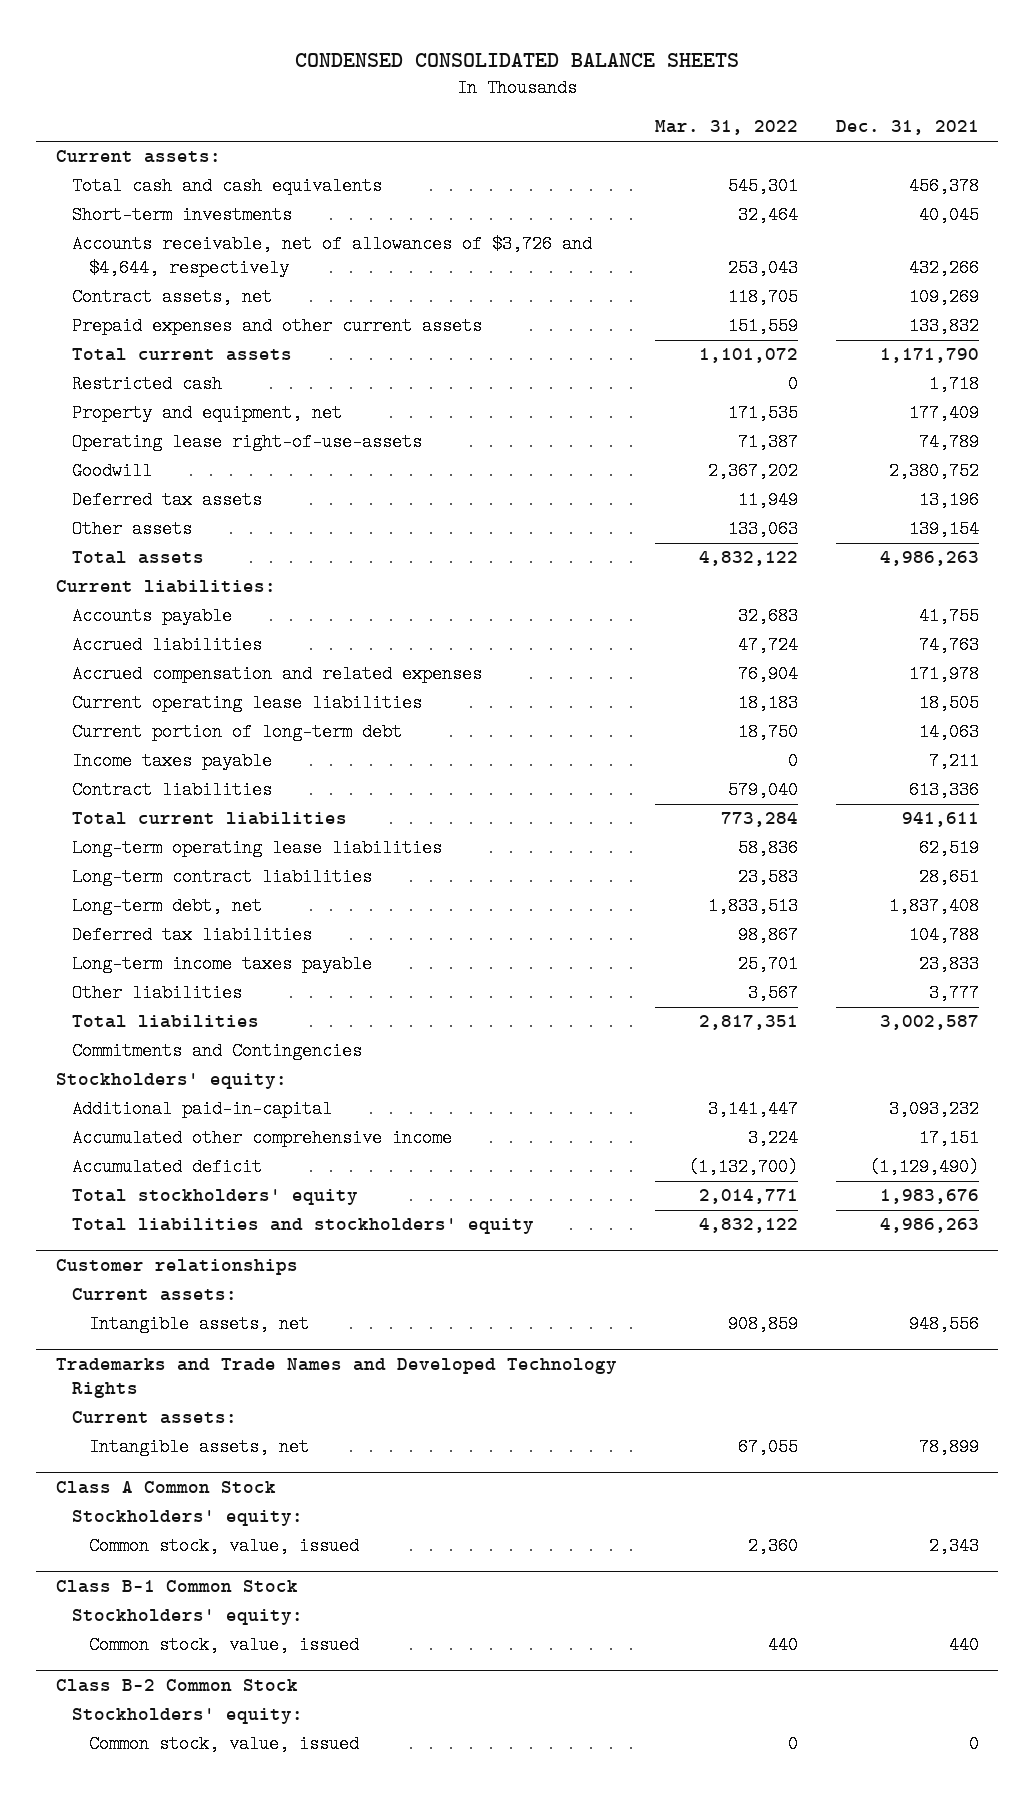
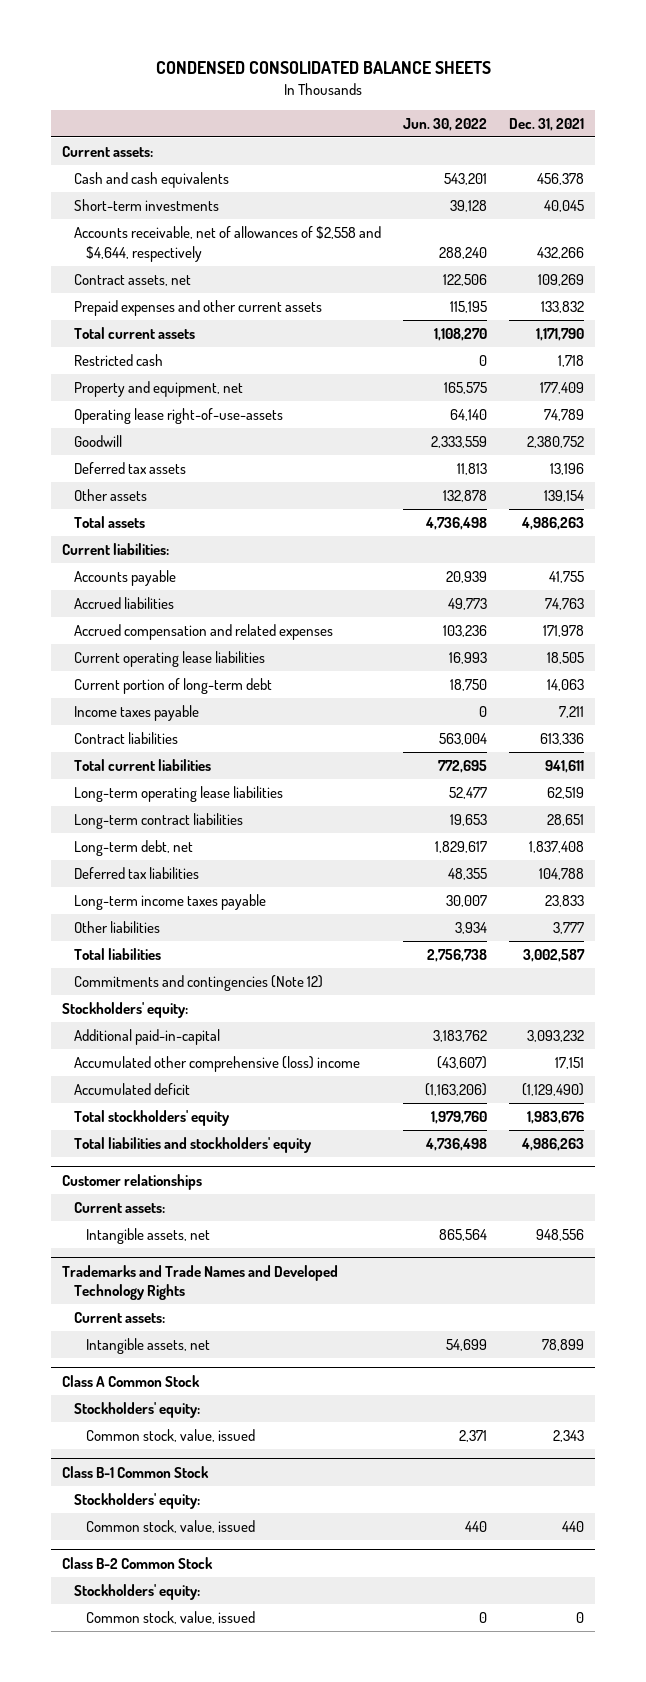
[654,120,798,136] Mar. 31, 2022 -> none
none -> [403,118,488,132] Jun. 30, 2022
[72,177,383,196] Total cash and cash equivalents -> [74,172,230,189] Cash and cash equivalents
[72,235,593,278] Accounts receivable, net of allowances of $3,726 and $4,644, respectively -> [74,226,382,262] Accounts receivable, net of allowances of $2,558 and $4,644, respectively
[72,1042,363,1061] Commitments and Contingencies -> [74,975,324,992] Commitments and contingencies (Note 12)
[72,1129,453,1148] Accumulated other comprehensive income -> [74,1056,361,1073] Accumulated other comprehensive (loss) income

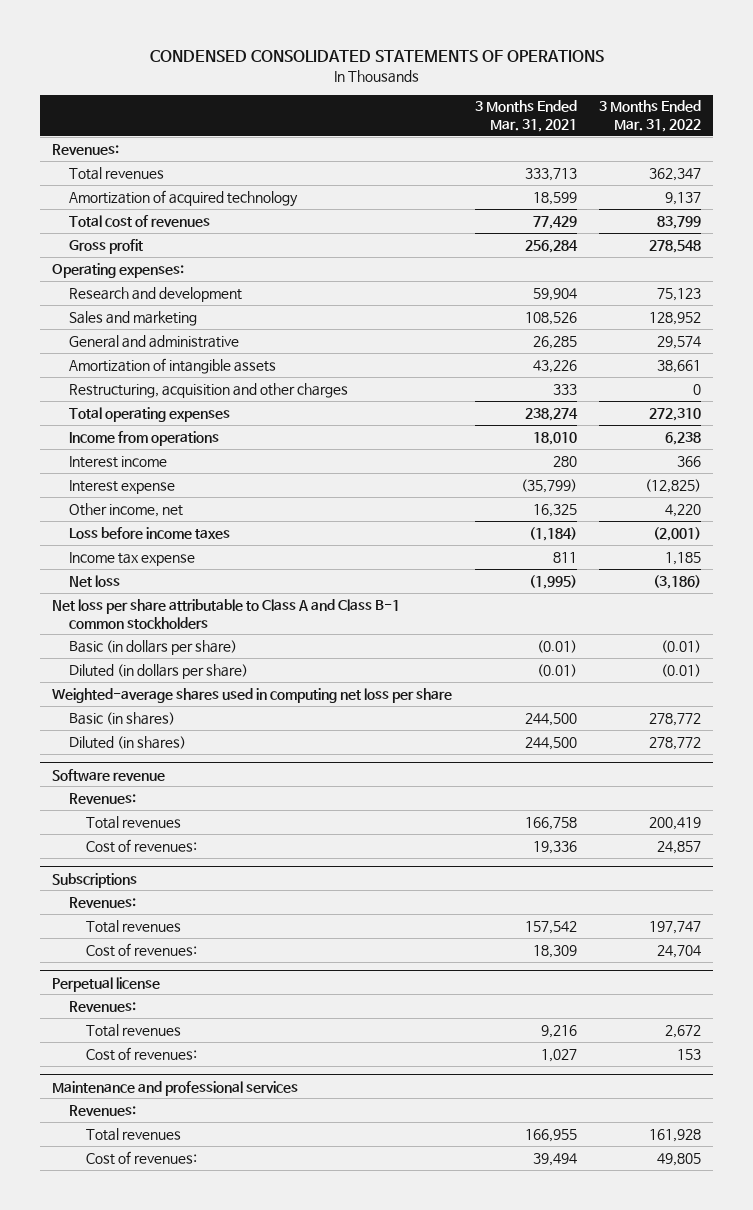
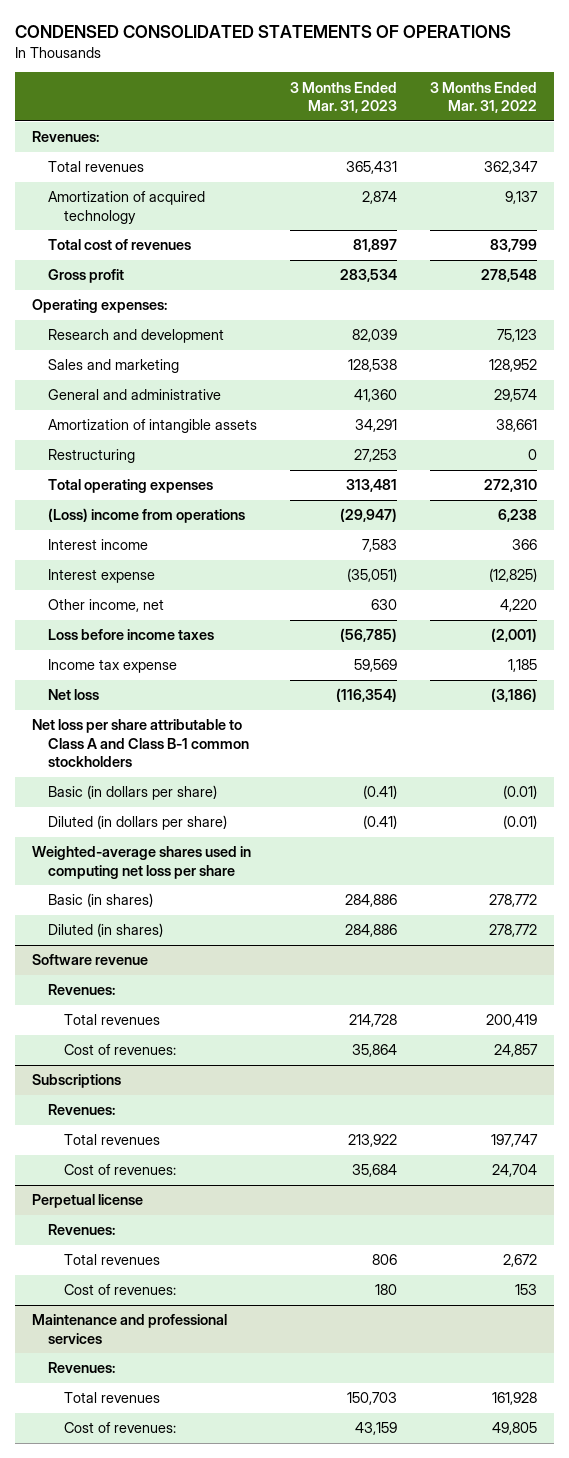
[474,100,577,133] 3 Months Ended Mar. 31, 2021 -> none
none -> [290,81,398,114] 3 Months Ended Mar. 31, 2023
[68,382,348,398] Restructuring, acquisition and other charges -> none
none -> [47,449,135,464] Restructuring
[68,430,219,446] Income from operations -> [47,508,245,524] (Loss) income from operations

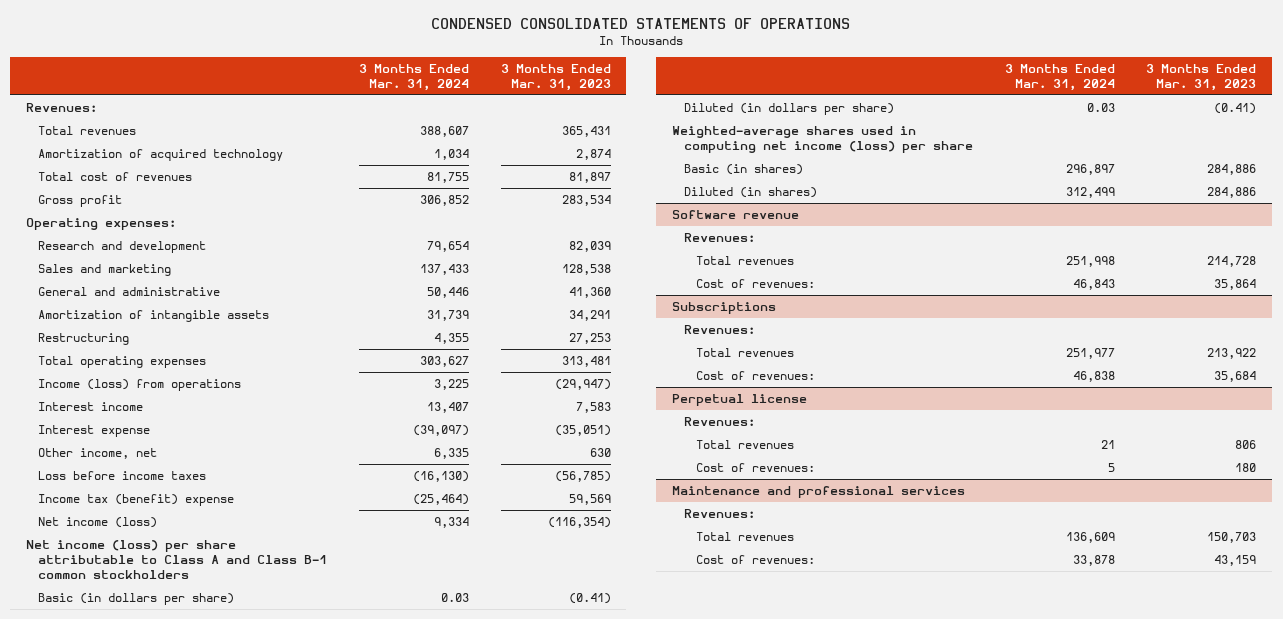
[430,81,538,114] 3 Months Ended Mar. 31, 2022 -> none
none -> [358,63,469,91] 3 Months Ended Mar. 31, 2024
[47,508,245,524] (Loss) income from operations -> [38,379,242,392] Income (loss) from operations
[47,659,177,674] Income tax expense -> [38,494,235,507] Income tax (benefit) expense
[47,689,99,701] Net loss -> [38,517,158,529] Net income (loss)
[31,719,249,768] Net loss per share attributable to Class A and Class B-1 common stockholders -> [26,540,328,579] Net income (loss) per share attributable to Class A and Class B-1 common stockholders
[31,846,251,879] Weighted-average shares used in computing net loss per share -> [671,126,974,153] Weighted-average shares used in computing net income (loss) per share

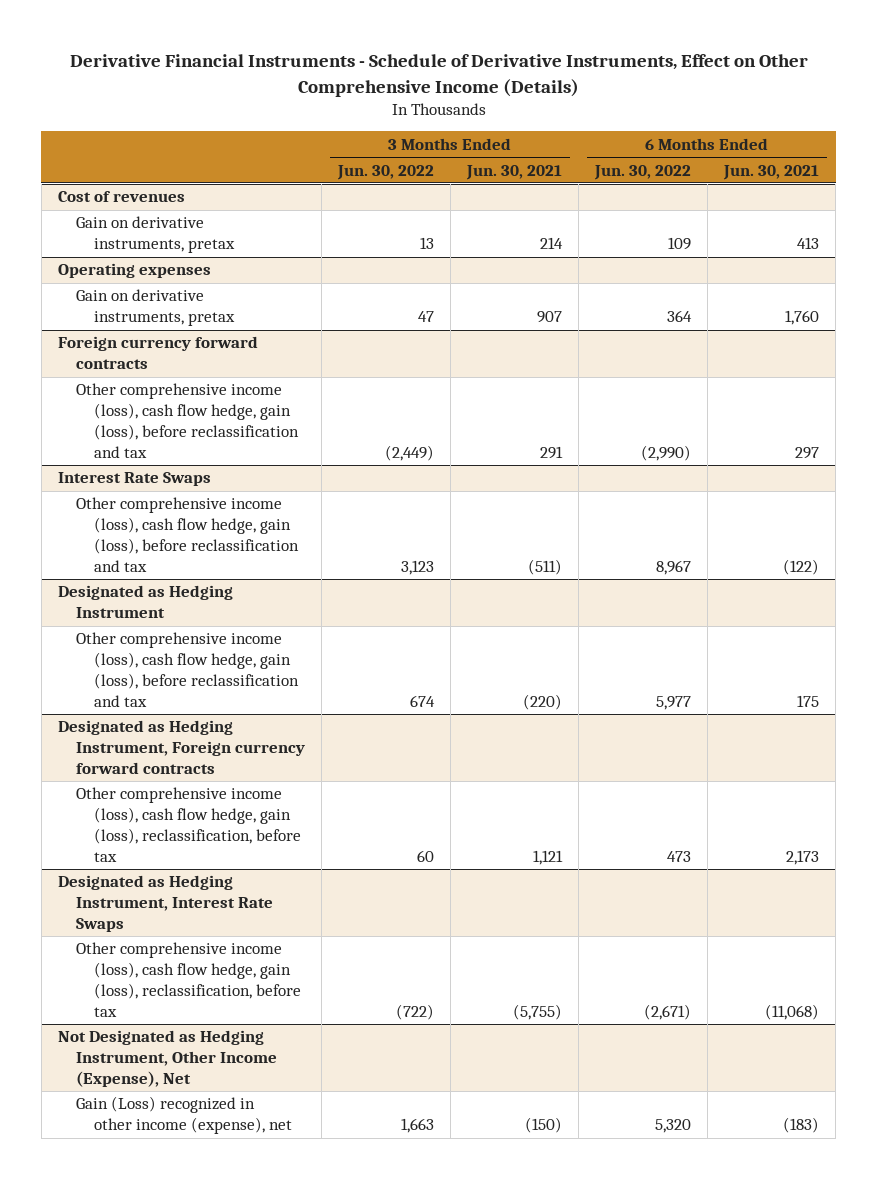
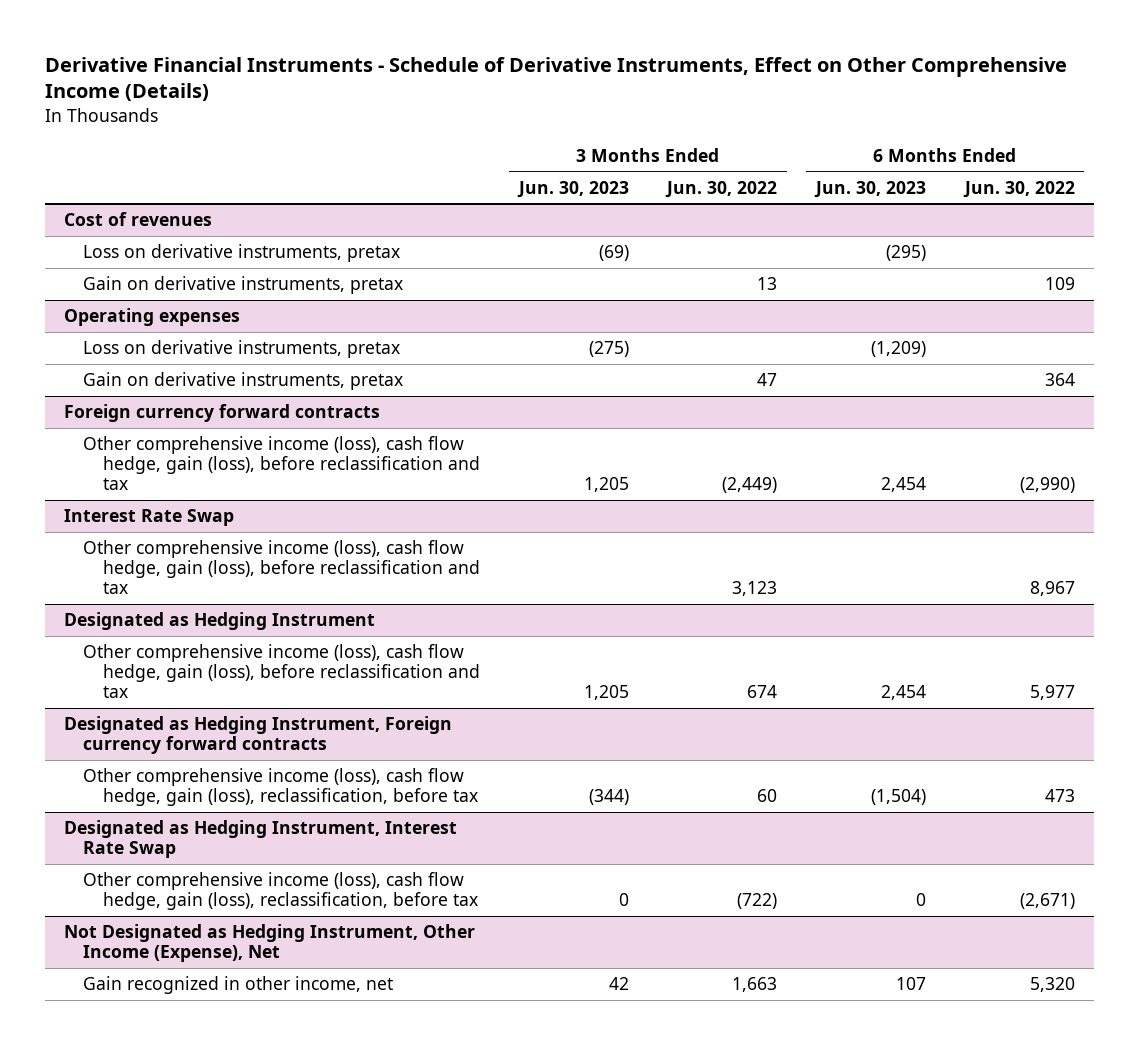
[465,164,562,180] Jun. 30, 2021 -> none
[723,164,820,180] Jun. 30, 2021 -> none
none -> [516,180,629,198] Jun. 30, 2023
none -> [814,180,927,198] Jun. 30, 2023
none -> [83,244,401,263] Loss on derivative instruments, pretax
none -> [83,340,401,359] Loss on derivative instruments, pretax
[57,472,211,487] Interest Rate Swaps -> [63,509,234,527] Interest Rate Swap
[57,875,273,933] Designated as Hedging Instrument, Interest Rate Swaps -> [63,820,457,859] Designated as Hedging Instrument, Interest Rate Swap
[75,1096,292,1135] Gain (Loss) recognized in other income (expense), net -> [83,976,394,995] Gain recognized in other income, net

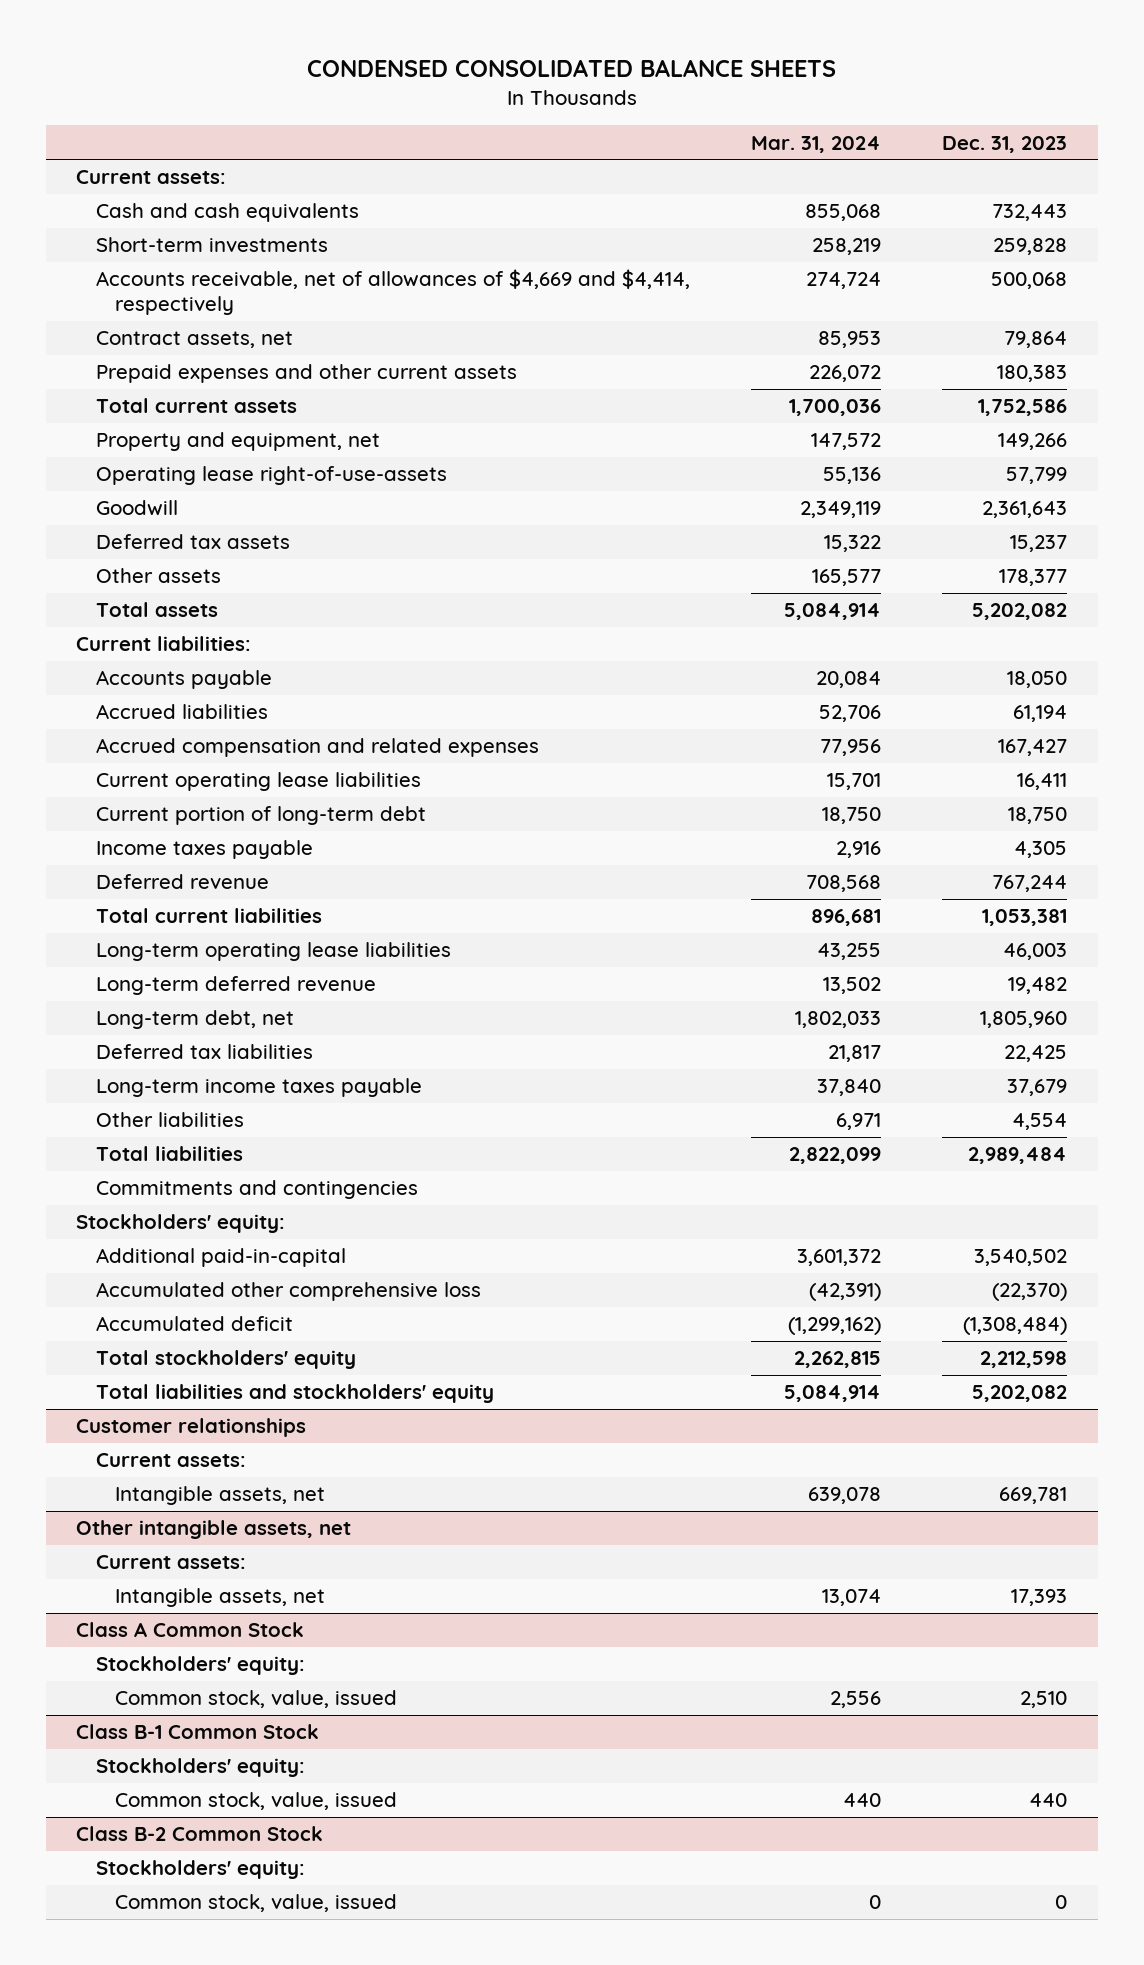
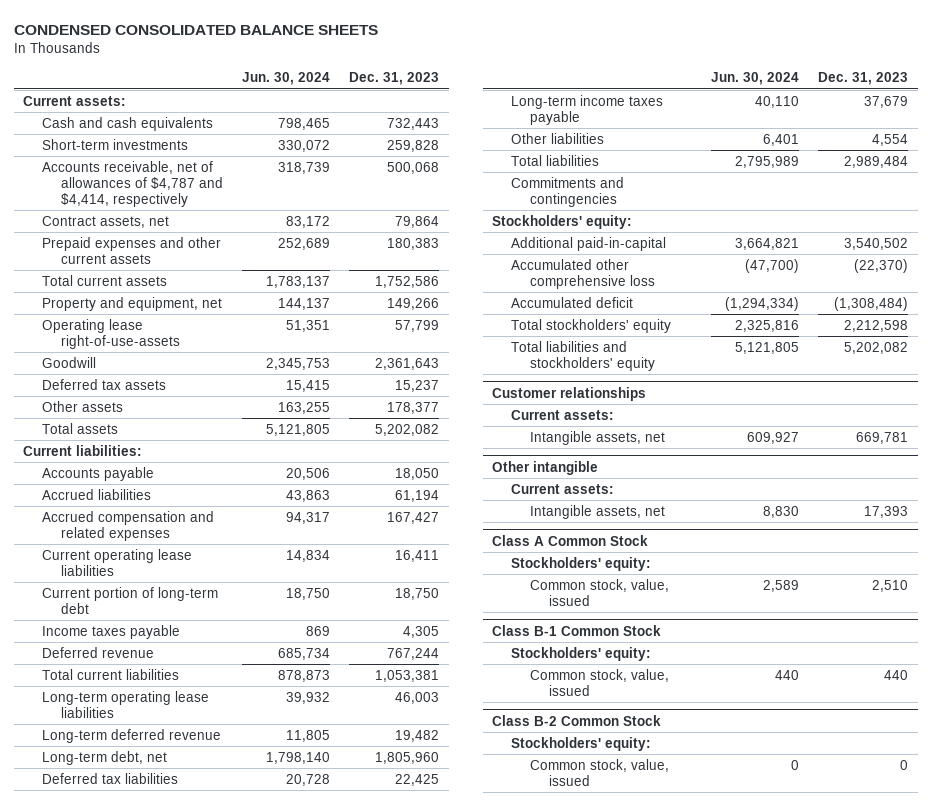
[751,135,882,153] Mar. 31, 2024 -> none
none -> [242,72,331,86] Jun. 30, 2024
[95,269,690,315] Accounts receivable, net of allowances of $4,669 and $4,414, respectively -> [42,160,224,207] Accounts receivable, net of allowances of $4,787 and $4,414, respectively
[76,1520,352,1540] Other intangible assets, net -> [491,460,598,475] Other intangible

